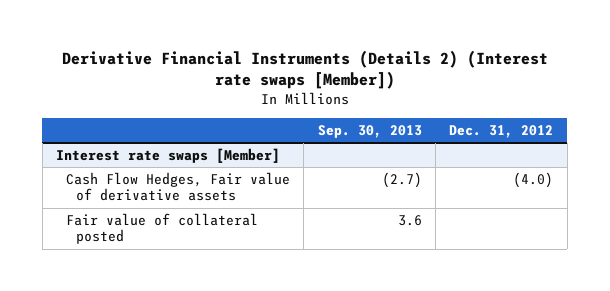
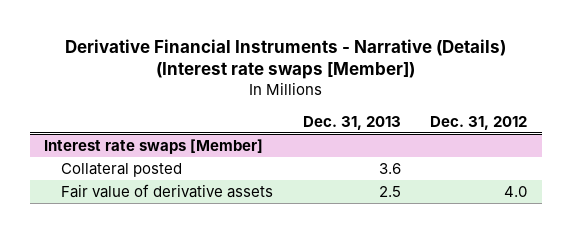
[61,49,548,90] Derivative Financial Instruments (Details 2) (Interest rate swaps [Member]) -> [64,38,506,80] Derivative Financial Instruments - Narrative (Details) (Interest rate swaps [Member])
[317,124,422,138] Sep. 30, 2013 -> none
none -> [302,115,401,130] Dec. 31, 2013
[66,213,259,245] Fair value of collateral posted -> none
none -> [61,162,183,177] Collateral posted
[66,172,291,202] Cash Flow Hedges, Fair value of derivative assets -> [61,183,274,198] Fair value of derivative assets
[513,172,554,189] (4.0) -> [504,185,528,197] 4.0

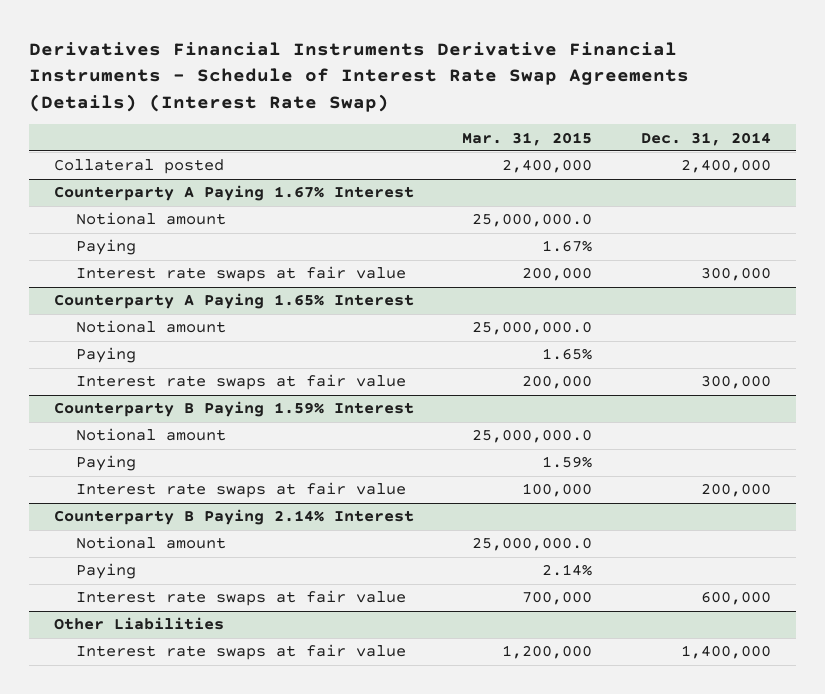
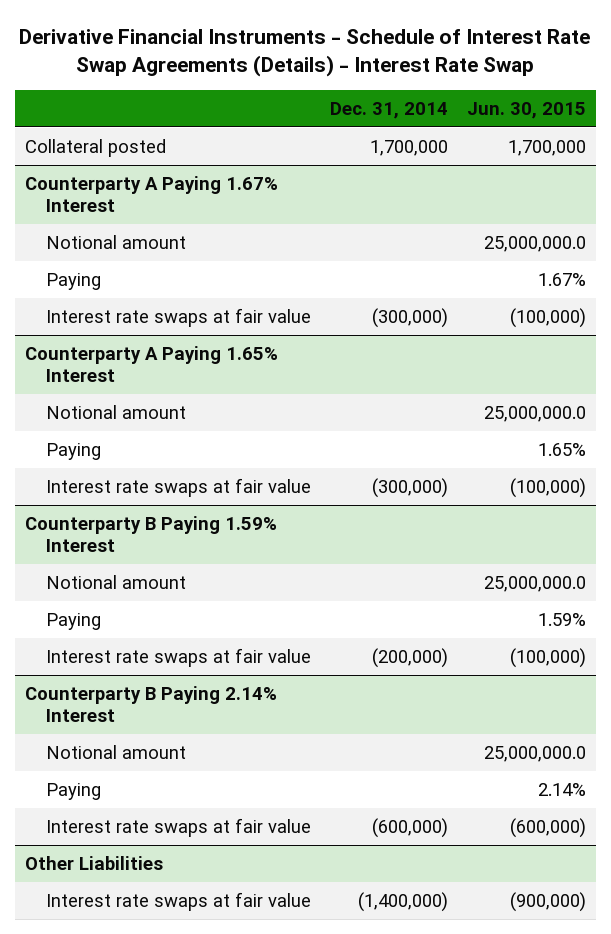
[29,42,690,112] Derivatives Financial Instruments Derivative Financial Instruments - Schedule of Interest Rate Swap Agreements (Details) (Interest Rate Swap) -> [19,28,591,77] Derivative Financial Instruments - Schedule of Interest Rate Swap Agreements (Details) - Interest Rate Swap
[462,131,593,146] Mar. 31, 2015 -> none
none -> [467,102,587,120] Jun. 30, 2015
[681,159,772,174] 2,400,000 -> [370,139,449,156] 1,700,000
[701,267,772,282] 300,000 -> [372,307,449,328] (300,000)
[701,375,772,390] 300,000 -> [372,477,449,498] (300,000)
[701,483,772,498] 200,000 -> [372,647,449,668] (200,000)
[701,591,772,606] 600,000 -> [372,817,449,838] (600,000)
[681,645,772,660] 1,400,000 -> [358,891,449,912] (1,400,000)

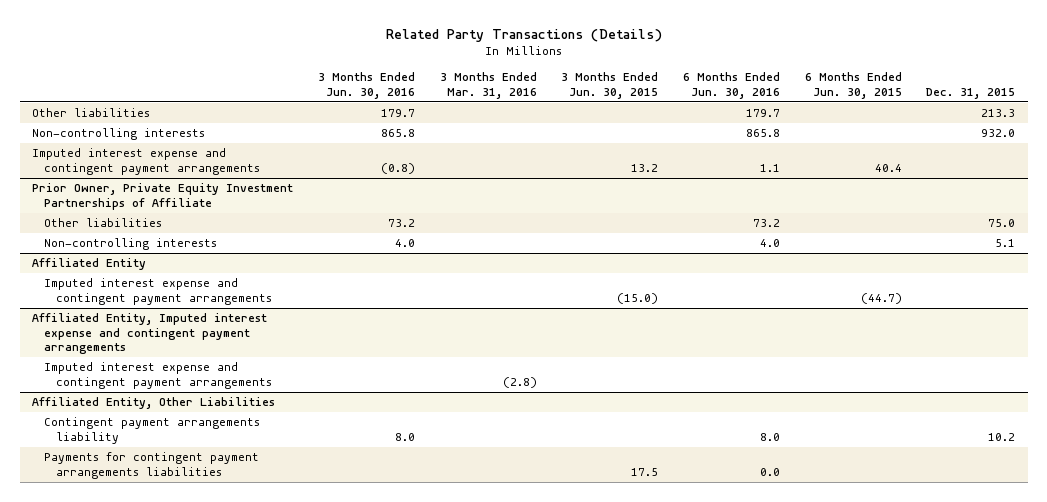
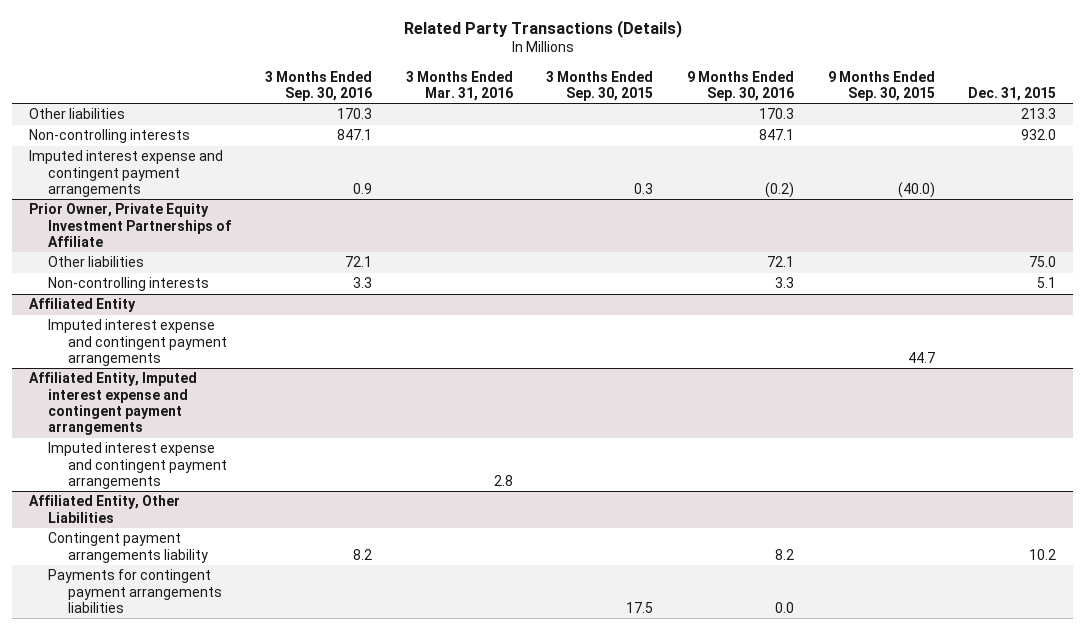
[317,72,415,99] 3 Months Ended Jun. 30, 2016 -> none
[561,72,659,99] 3 Months Ended Jun. 30, 2015 -> none
[682,72,780,99] 6 Months Ended Jun. 30, 2016 -> none
[804,72,902,99] 6 Months Ended Jun. 30, 2015 -> none
none -> [265,70,373,101] 3 Months Ended Sep. 30, 2016
none -> [546,70,654,101] 3 Months Ended Sep. 30, 2015
none -> [686,70,794,101] 9 Months Ended Sep. 30, 2016
none -> [827,70,935,101] 9 Months Ended Sep. 30, 2015
[502,376,537,388] (2.8) -> [493,474,513,486] 2.8

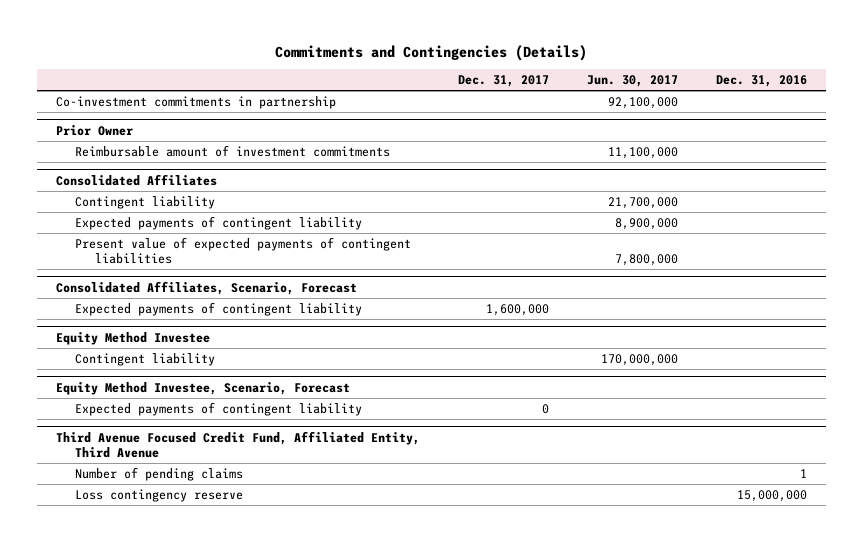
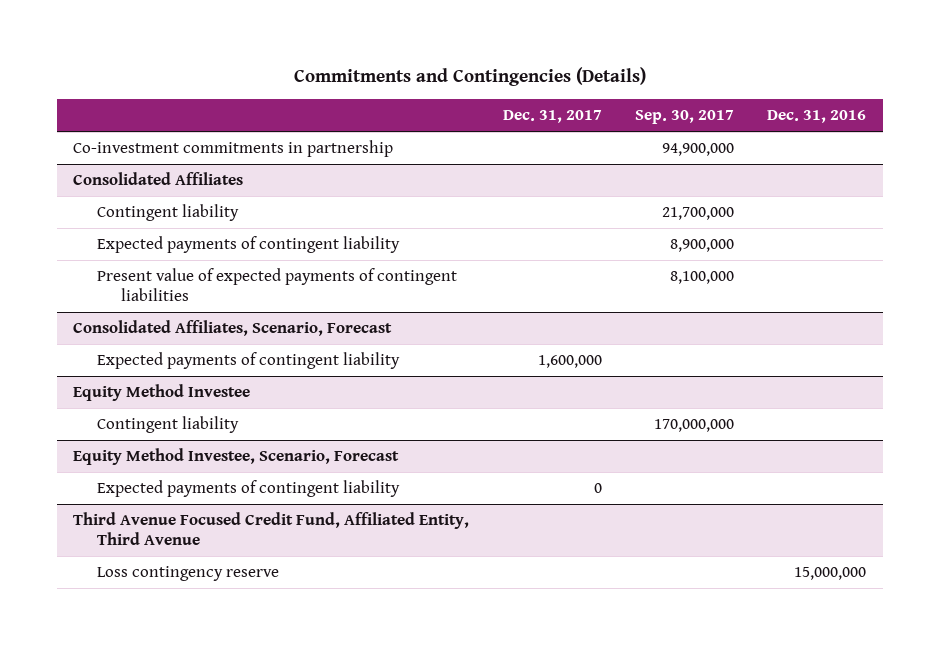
[586,75,678,88] Jun. 30, 2017 -> none
none -> [635,109,735,124] Sep. 30, 2017
[55,124,133,136] Prior Owner -> none
[75,144,391,157] Reimbursable amount of investment commitments -> none
[75,466,244,481] Number of pending claims -> none

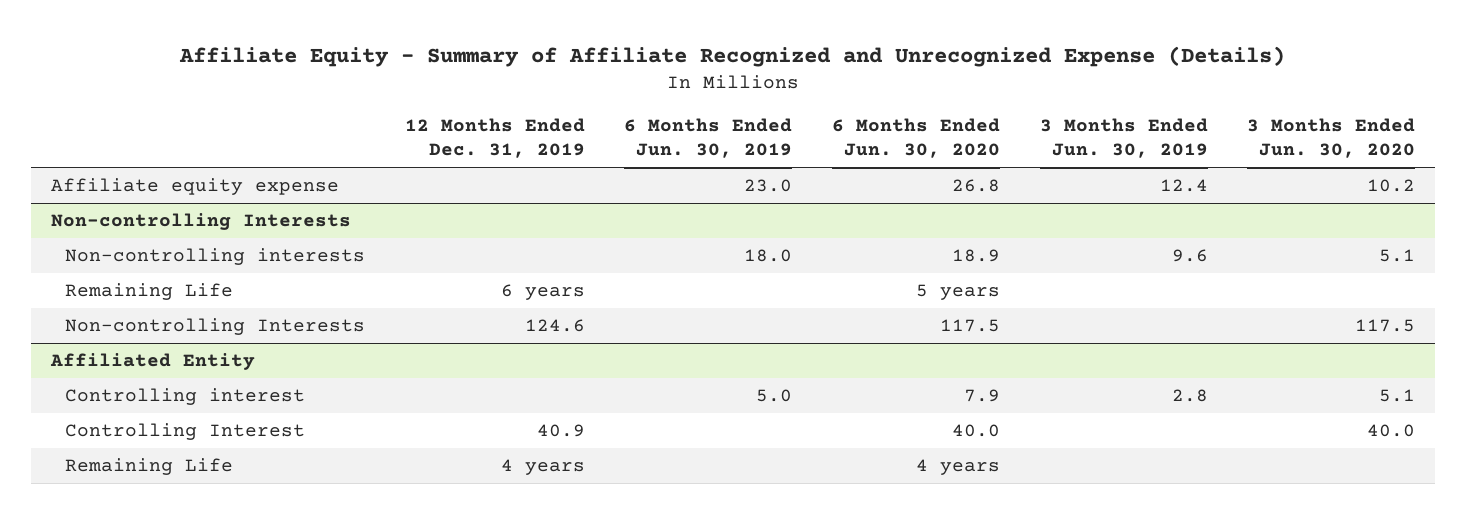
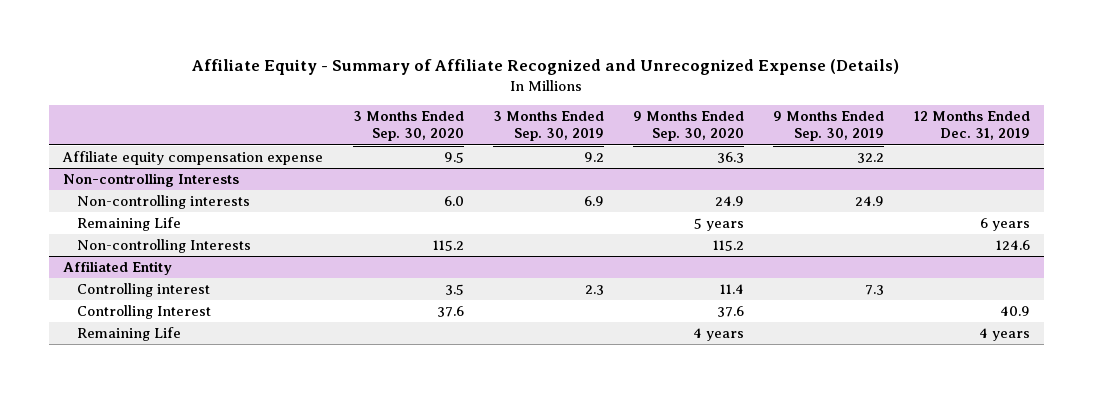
[624,117,793,159] 6 Months Ended Jun. 30, 2019 -> none
[831,117,1000,159] 6 Months Ended Jun. 30, 2020 -> none
[1039,117,1208,159] 3 Months Ended Jun. 30, 2019 -> none
[1247,117,1416,159] 3 Months Ended Jun. 30, 2020 -> none
none -> [352,111,464,142] 3 Months Ended Sep. 30, 2020
none -> [492,111,604,142] 3 Months Ended Sep. 30, 2019
none -> [633,111,745,142] 9 Months Ended Sep. 30, 2020
none -> [773,111,885,142] 9 Months Ended Sep. 30, 2019
[51,178,340,196] Affiliate equity expense -> [62,151,324,166] Affiliate equity compensation expense

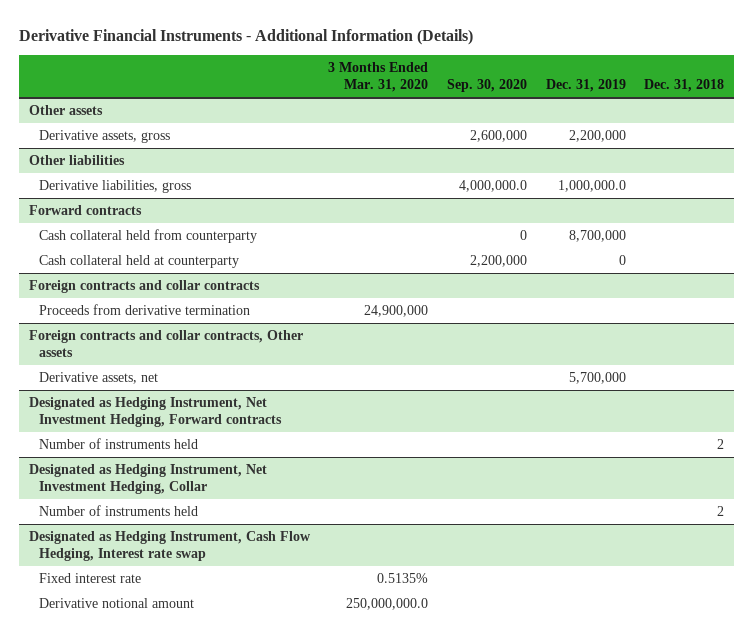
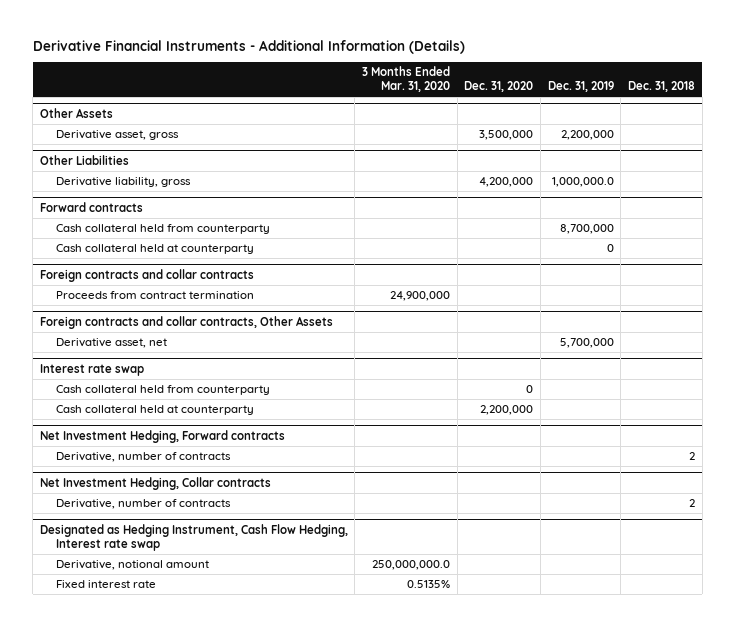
[447,79,528,93] Sep. 30, 2020 -> none
none -> [464,81,534,93] Dec. 31, 2020
[28,104,103,115] Other assets -> [39,107,113,118] Other Assets
[38,129,170,143] Derivative assets, gross -> [55,130,179,141] Derivative asset, gross
[28,154,125,165] Other liabilities -> [39,154,129,165] Other Liabilities
[38,179,191,193] Derivative liabilities, gross -> [55,177,191,188] Derivative liability, gross
[38,303,250,315] Proceeds from derivative termination -> [55,291,254,300] Proceeds from contract termination
[28,329,303,358] Foreign contracts and collar contracts, Other assets -> [39,315,333,329] Foreign contracts and collar contracts, Other Assets
[38,371,158,384] Derivative assets, net -> [55,338,167,349] Derivative asset, net
none -> [39,363,144,376] Interest rate swap
none -> [55,385,270,396] Cash collateral held from counterparty
none -> [55,405,254,416] Cash collateral held at counterparty
[28,396,282,428] Designated as Hedging Instrument, Net Investment Hedging, Forward contracts -> [39,429,285,443] Net Investment Hedging, Forward contracts
[38,437,198,449] Number of instruments held -> [55,452,231,463] Derivative, number of contracts
[28,463,267,495] Designated as Hedging Instrument, Net Investment Hedging, Collar -> [39,476,271,490] Net Investment Hedging, Collar contracts
[38,504,198,516] Number of instruments held -> [55,499,231,510] Derivative, number of contracts
none -> [55,560,209,571] Derivative, notional amount
[38,597,194,608] Derivative notional amount -> none

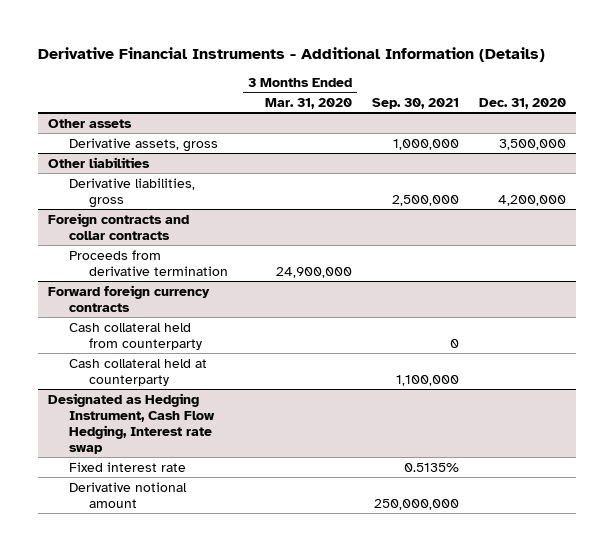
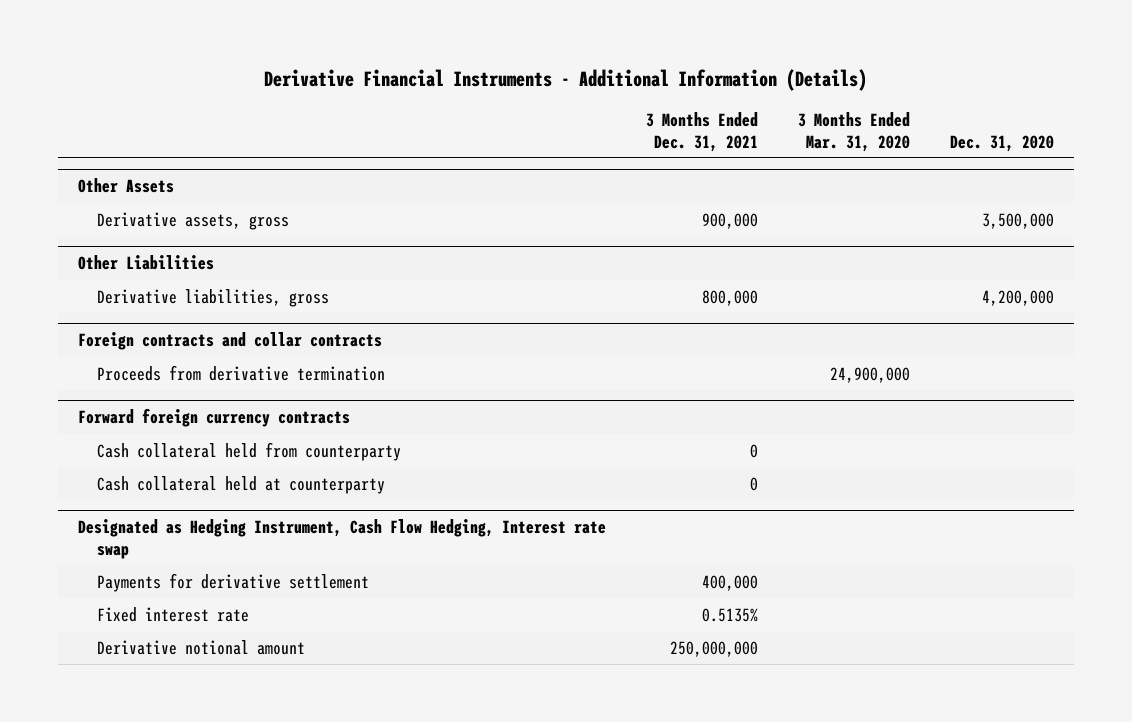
[372,97,460,109] Sep. 30, 2021 -> none
none -> [646,112,759,152] 3 Months Ended Dec. 31, 2021
[48,118,133,128] Other assets -> [78,178,175,194] Other Assets
[48,156,151,168] Other liabilities -> [78,255,215,271] Other Liabilities
none -> [96,572,369,592] Payments for derivative settlement

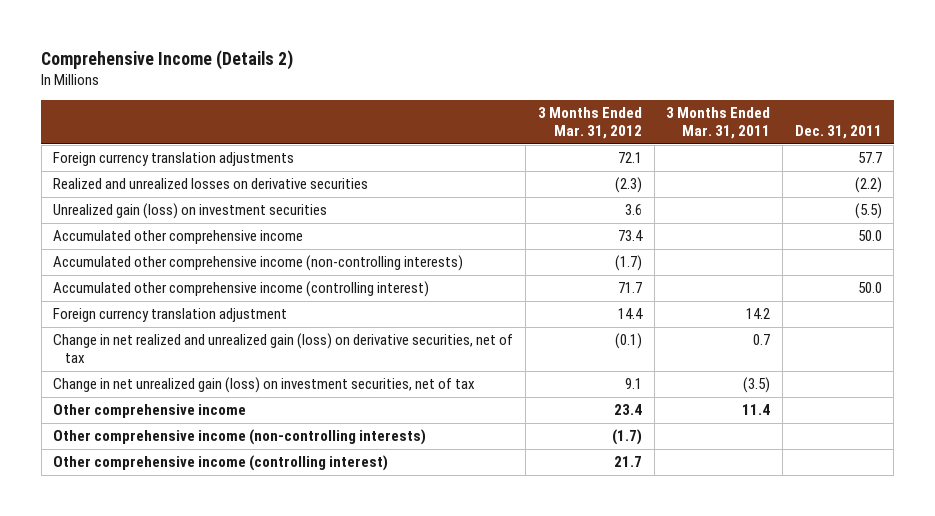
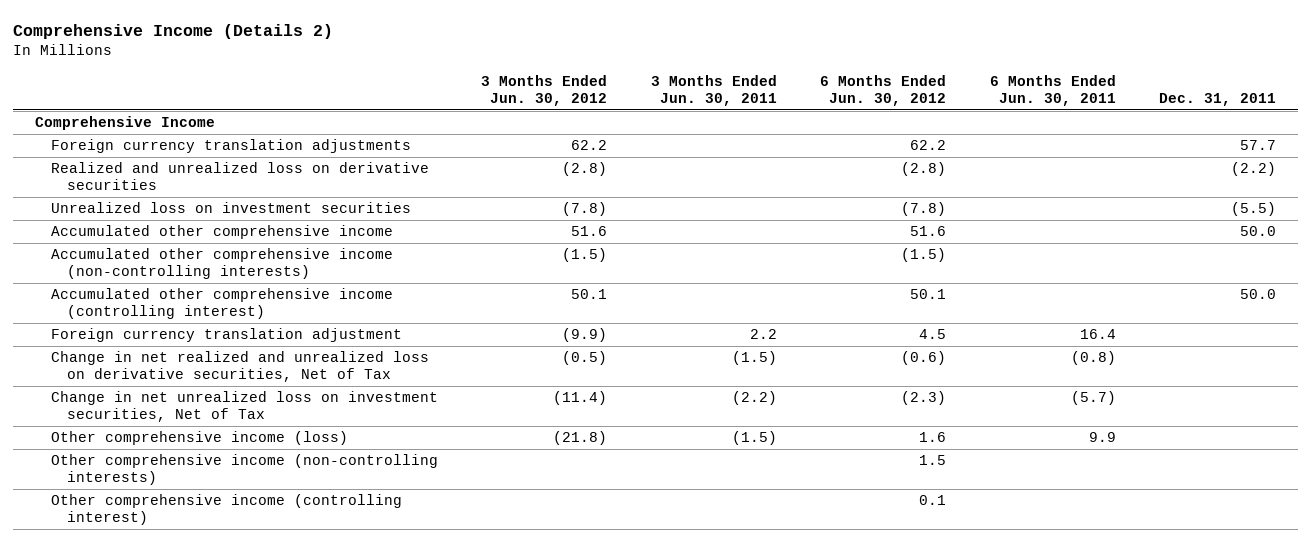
[537,107,642,140] 3 Months Ended Mar. 31, 2012 -> none
[666,107,771,140] 3 Months Ended Mar. 31, 2011 -> none
none -> [481,74,608,106] 3 Months Ended Jun. 30, 2012
none -> [650,74,777,106] 3 Months Ended Jun. 30, 2011
none -> [820,74,947,106] 6 Months Ended Jun. 30, 2012
none -> [989,74,1116,106] 6 Months Ended Jun. 30, 2011
none -> [34,116,215,131] Comprehensive Income
[53,178,369,190] Realized and unrealized losses on derivative securities -> [50,162,429,191] Realized and unrealized loss on derivative securities
[53,203,328,220] Unrealized gain (loss) on investment securities -> [50,202,411,214] Unrealized loss on investment securities
[53,333,514,364] Change in net realized and unrealized gain (loss) on derivative securities, net of tax -> [50,351,429,383] Change in net realized and unrealized loss on derivative securities, Net of Tax
[53,377,476,394] Change in net unrealized gain (loss) on investment securities, net of tax -> [50,391,438,423] Change in net unrealized loss on investment securities, Net of Tax
[53,404,247,419] Other comprehensive income -> [50,431,348,446] Other comprehensive income (loss)

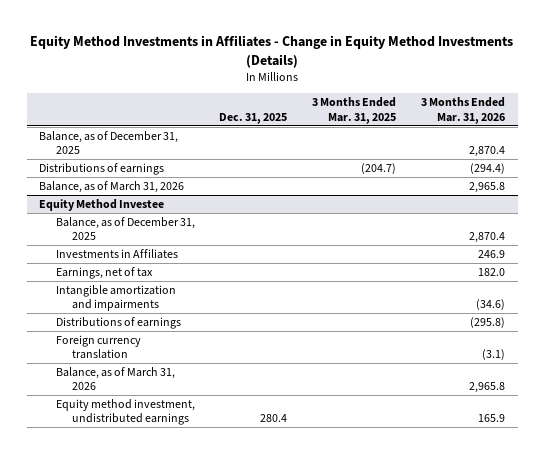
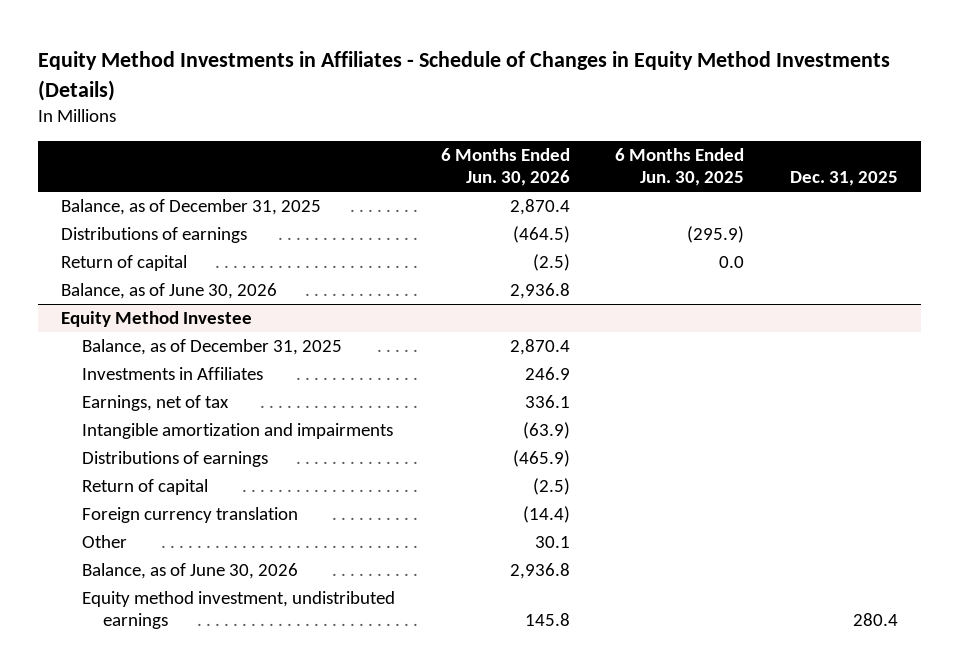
[30,34,514,68] Equity Method Investments in Affiliates - Change in Equity Method Investments (Details) -> [38,51,891,101] Equity Method Investments in Affiliates - Schedule of Changes in Equity Method Investments (Details)
[312,97,397,124] 3 Months Ended Mar. 31, 2025 -> none
[421,97,506,124] 3 Months Ended Mar. 31, 2026 -> none
none -> [440,148,570,187] 6 Months Ended Jun. 30, 2026
none -> [615,148,745,187] 6 Months Ended Jun. 30, 2025
none -> [60,255,187,272] Return of capital
[39,180,185,193] Balance, as of March 31, 2026 -> [60,283,277,300] Balance, as of June 30, 2026
none -> [81,479,208,496] Return of capital
none -> [81,535,127,549] Other
[55,366,175,391] Balance, as of March 31, 2026 -> [81,563,298,580] Balance, as of June 30, 2026

